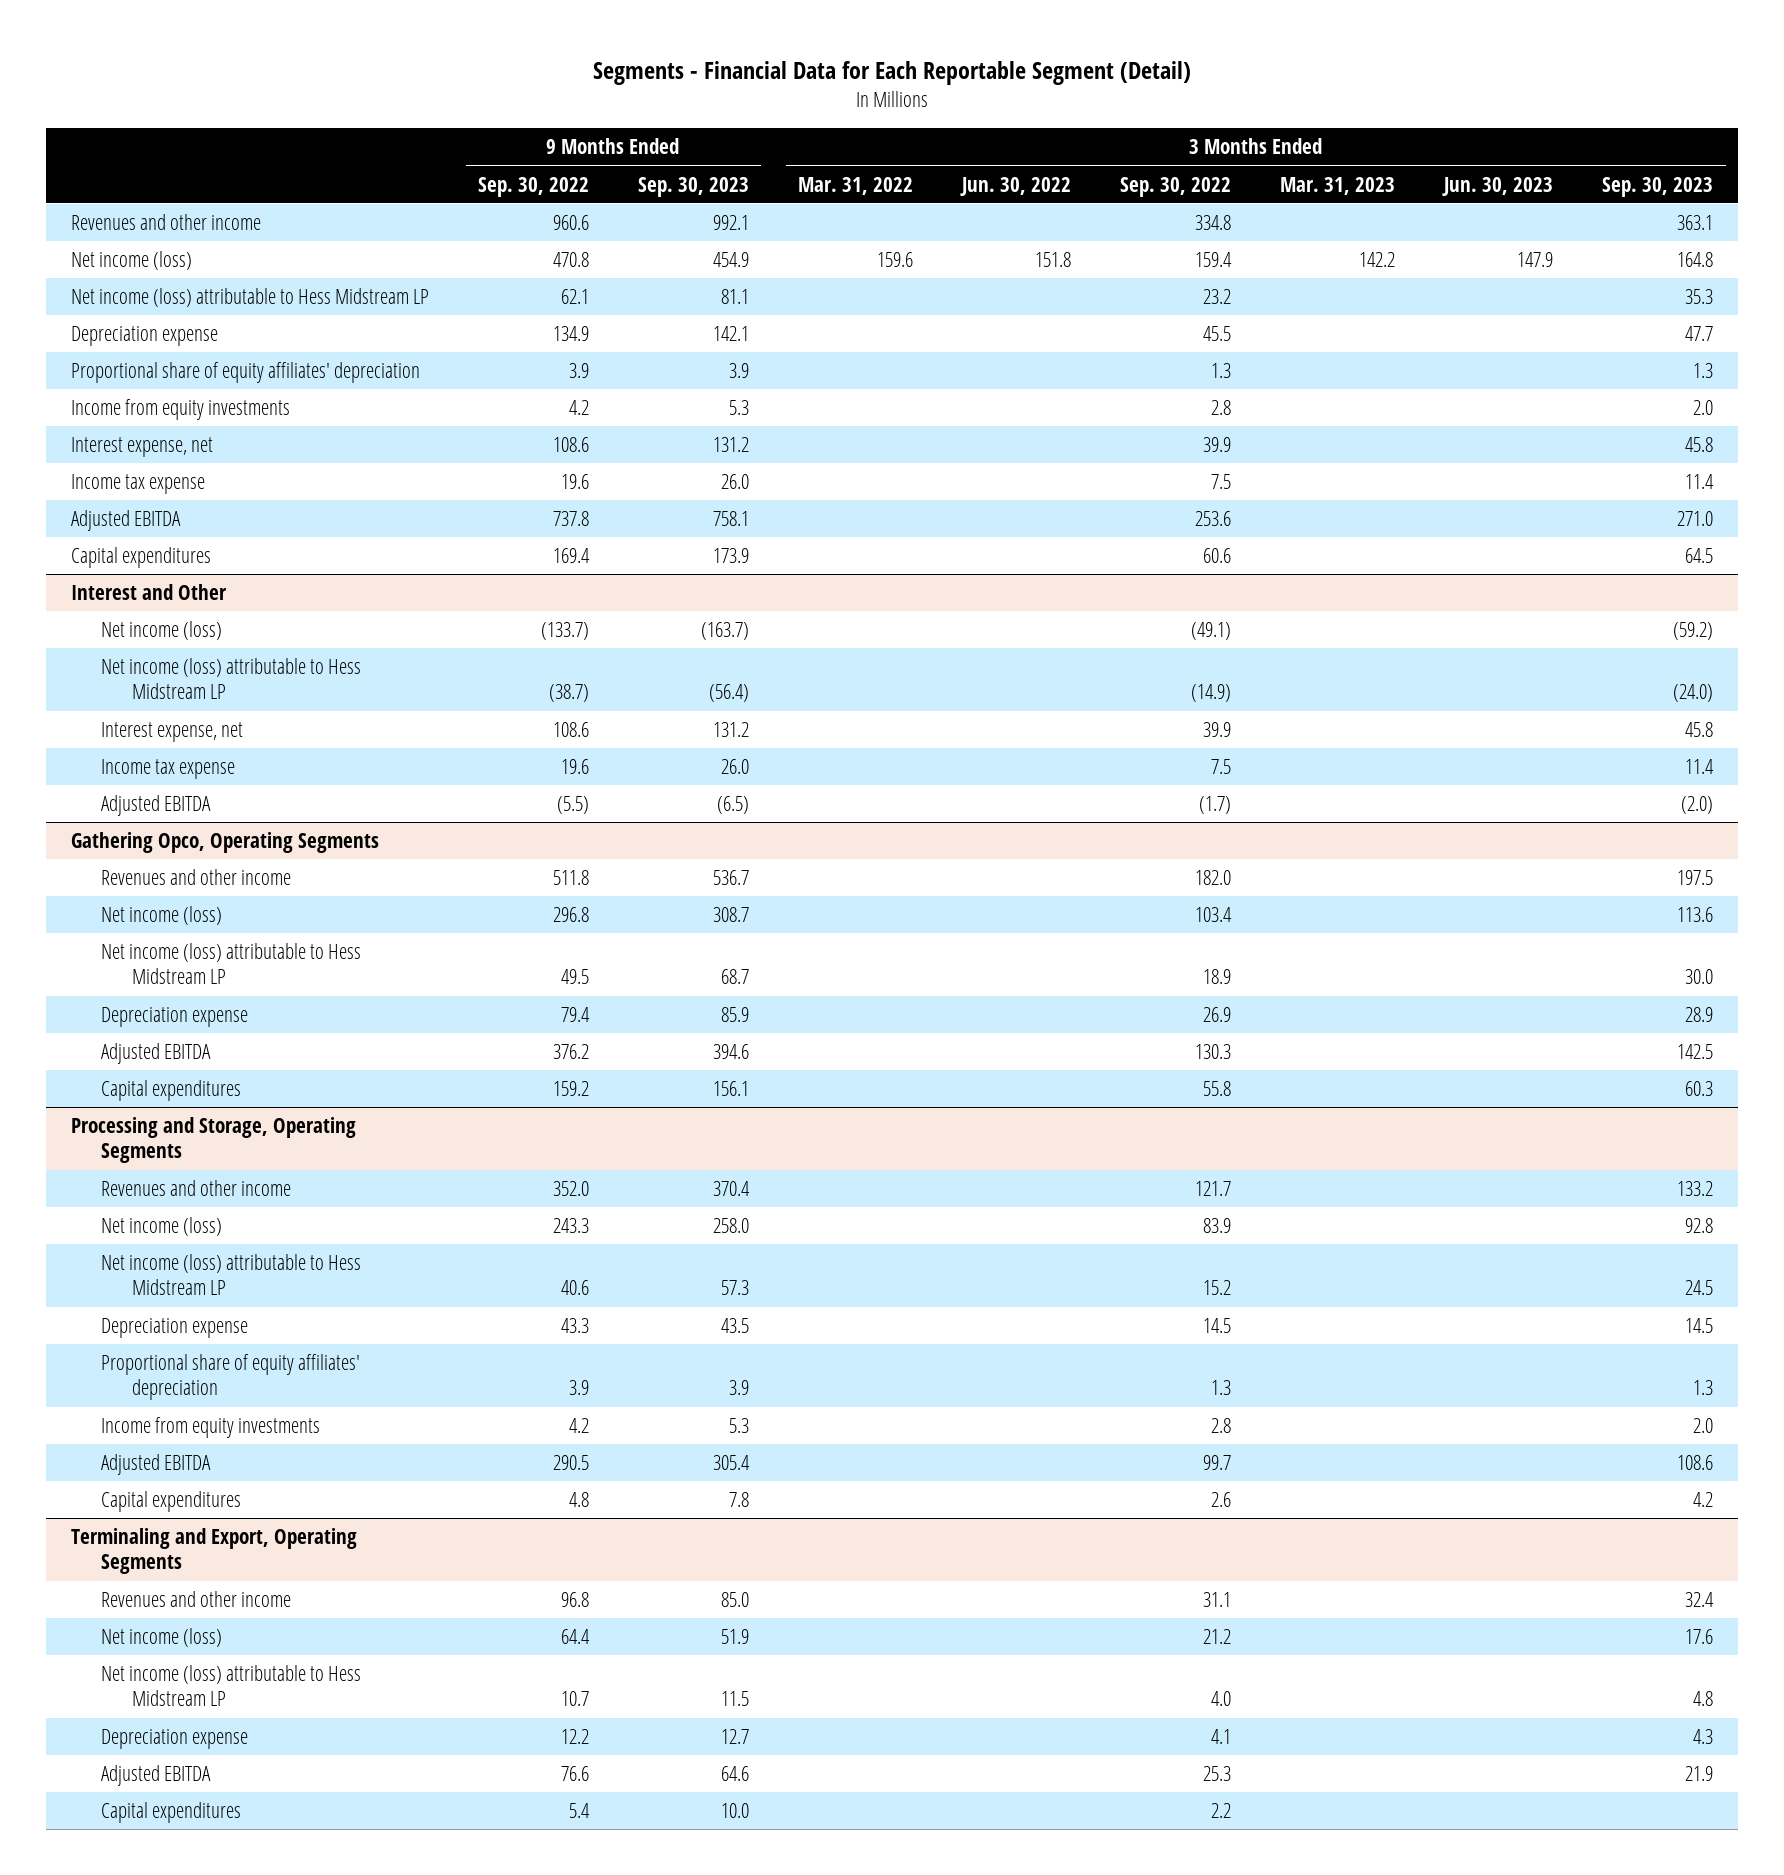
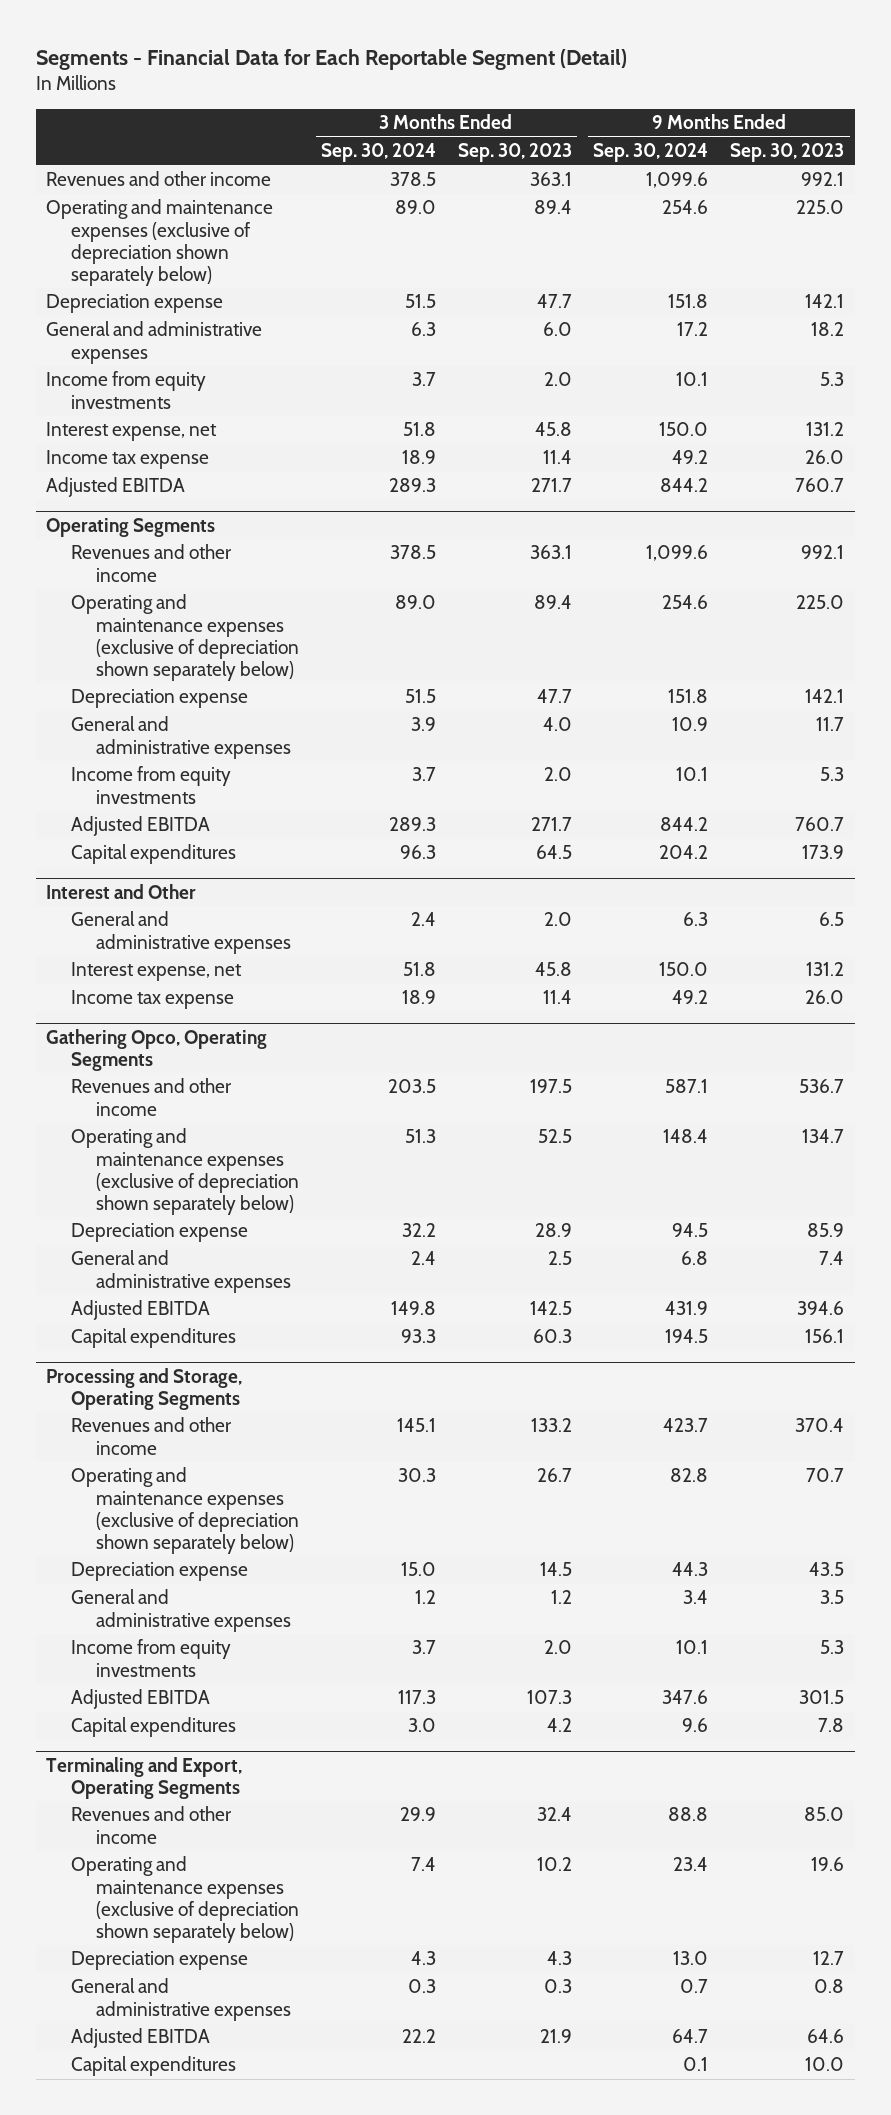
[477,176,589,197] Sep. 30, 2022 -> none
[798,176,914,195] Mar. 31, 2022 -> none
[960,176,1072,196] Jun. 30, 2022 -> none
[1120,176,1232,197] Sep. 30, 2022 -> none
[1280,176,1396,195] Mar. 31, 2023 -> none
[1442,176,1554,196] Jun. 30, 2023 -> none
none -> [320,143,436,163] Sep. 30, 2024
none -> [593,143,709,163] Sep. 30, 2024
[70,251,192,271] Net income (loss) -> none
[70,288,429,308] Net income (loss) attributable to Hess Midstream LP -> none
none -> [46,199,274,287] Operating and maintenance expenses (exclusive of depreciation shown separately below)
[70,362,420,384] Proportional share of equity affiliates' depreciation -> none
none -> [46,321,263,364] General and administrative expenses
[712,511,749,527] 758.1 -> [795,478,845,493] 760.7
[1677,511,1714,527] 271.0 -> [530,478,572,493] 271.7
none -> [46,517,216,537] Operating Segments
none -> [71,544,233,582] Revenues and other income
none -> [71,594,300,682] Operating and maintenance expenses (exclusive of depreciation shown separately below)
none -> [71,689,249,709] Depreciation expense
none -> [71,716,292,759] General and administrative expenses
none -> [71,766,232,804] Income from equity investments
none -> [71,816,211,837] Adjusted EBITDA
[101,621,223,641] Net income (loss) -> none
[101,658,362,700] Net income (loss) attributable to Hess Midstream LP -> none
none -> [71,911,292,954] General and administrative expenses
[101,795,212,817] Adjusted EBITDA -> none
[101,906,223,926] Net income (loss) -> none
[101,943,362,985] Net income (loss) attributable to Hess Midstream LP -> none
none -> [71,1128,300,1216] Operating and maintenance expenses (exclusive of depreciation shown separately below)
none -> [71,1250,292,1293] General and administrative expenses
[101,1217,223,1237] Net income (loss) -> none
[101,1254,362,1296] Net income (loss) attributable to Hess Midstream LP -> none
none -> [71,1467,300,1555] Operating and maintenance expenses (exclusive of depreciation shown separately below)
[101,1354,361,1401] Proportional share of equity affiliates' depreciation -> none
none -> [71,1589,292,1632] General and administrative expenses
[712,1455,750,1471] 305.4 -> [799,1690,845,1705] 301.5
[1677,1455,1714,1471] 108.6 -> [526,1690,572,1705] 107.3
[101,1628,223,1648] Net income (loss) -> none
[101,1665,362,1707] Net income (loss) attributable to Hess Midstream LP -> none
none -> [71,1856,300,1944] Operating and maintenance expenses (exclusive of depreciation shown separately below)
none -> [71,1978,292,2021] General and administrative expenses

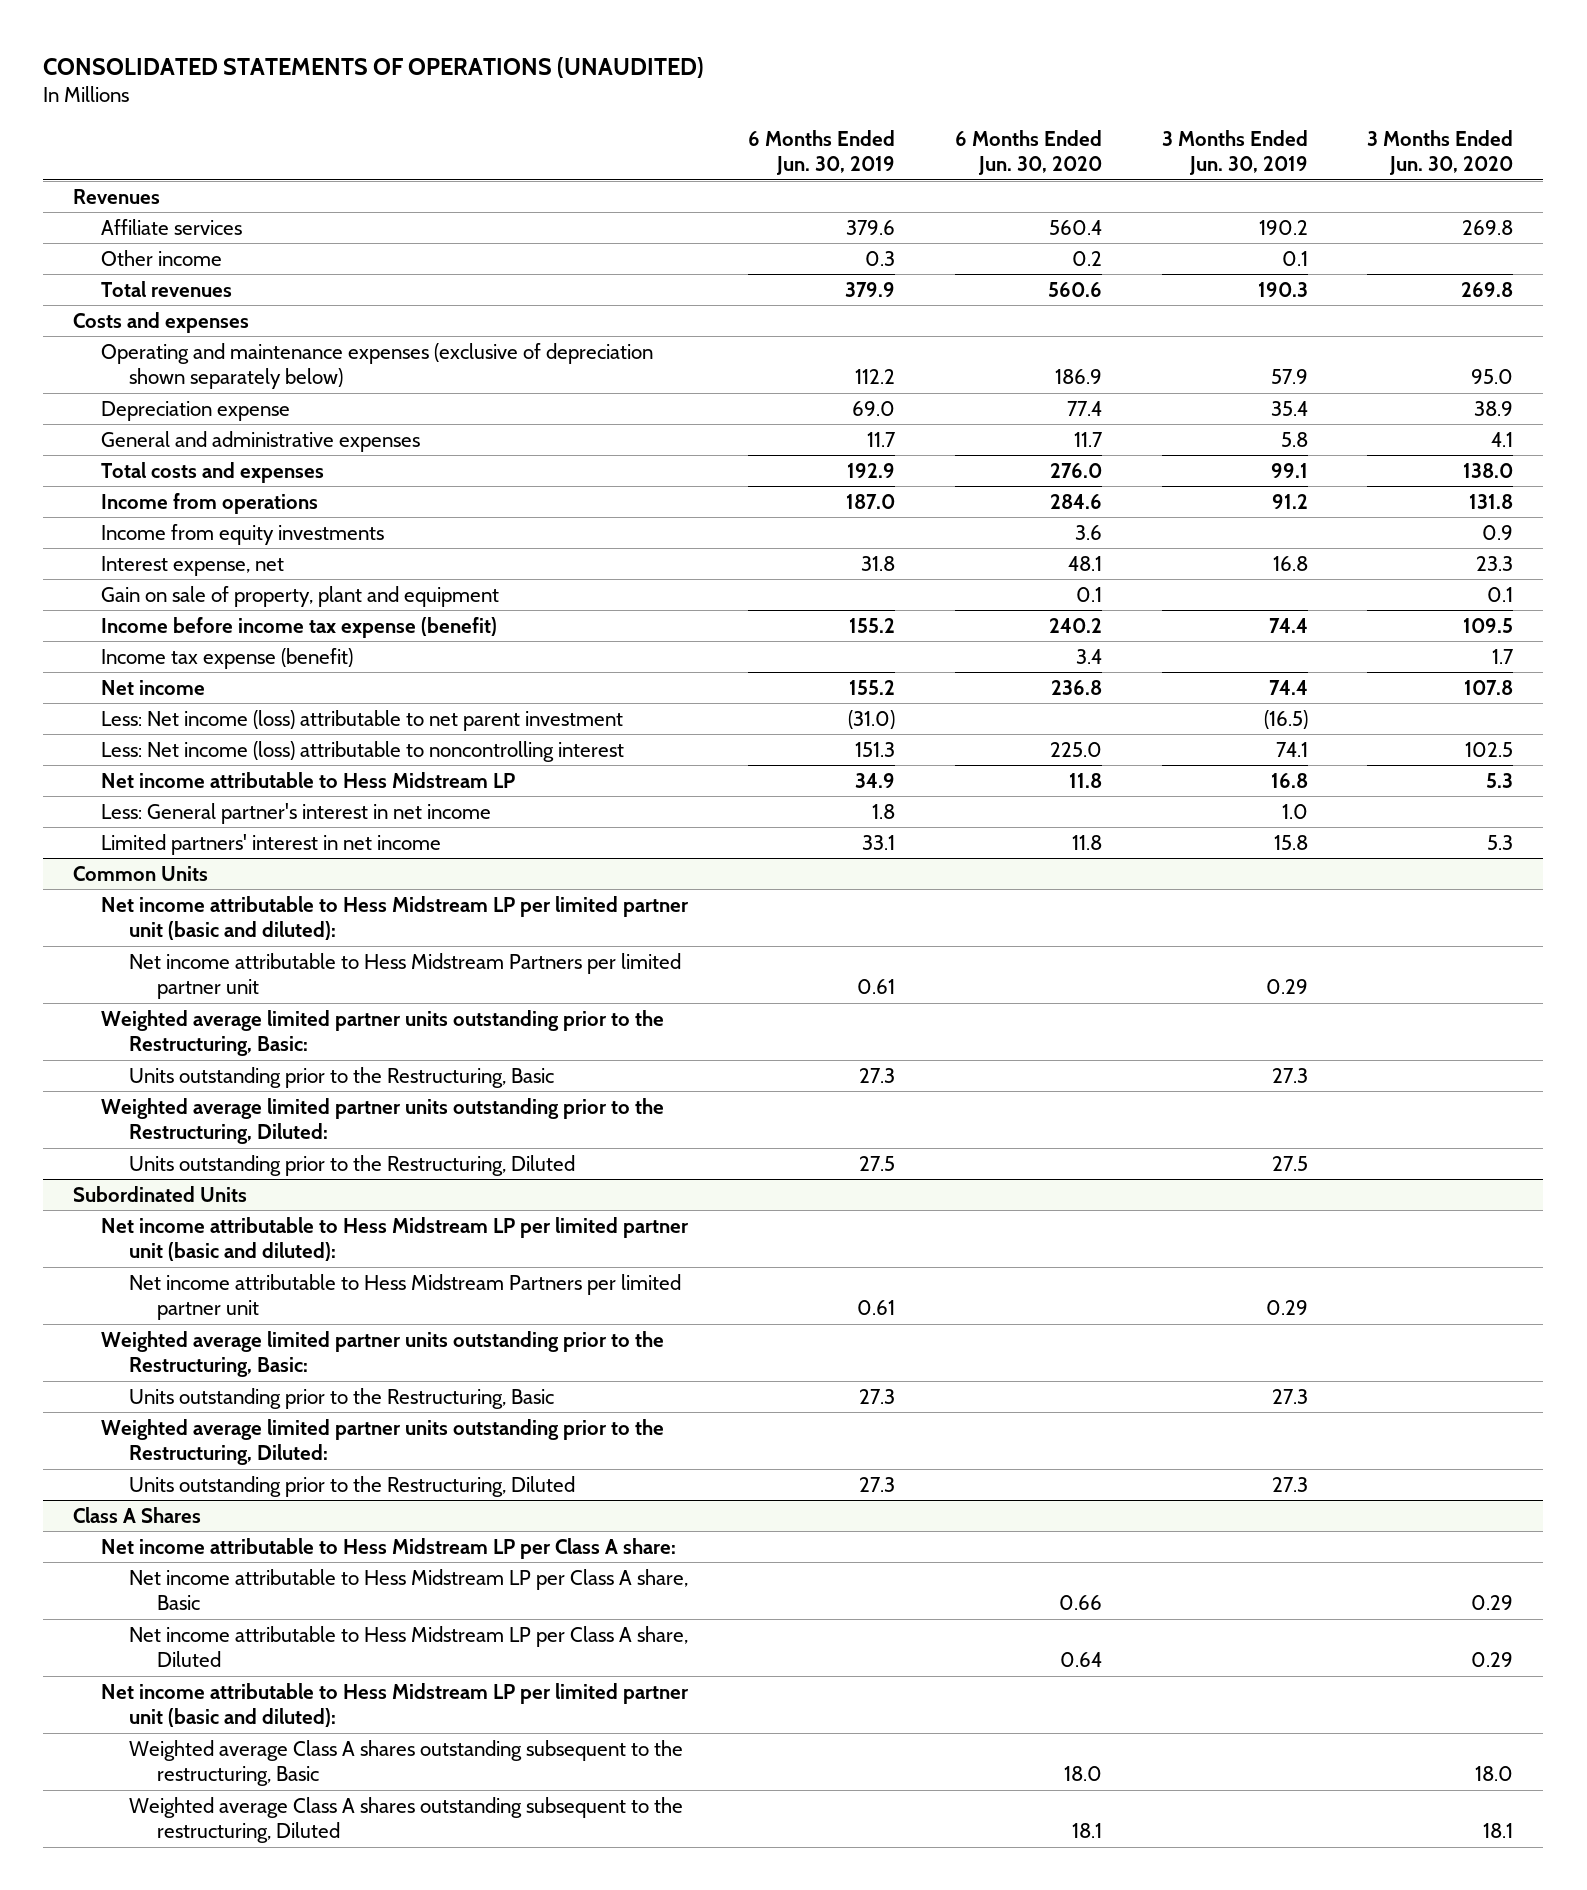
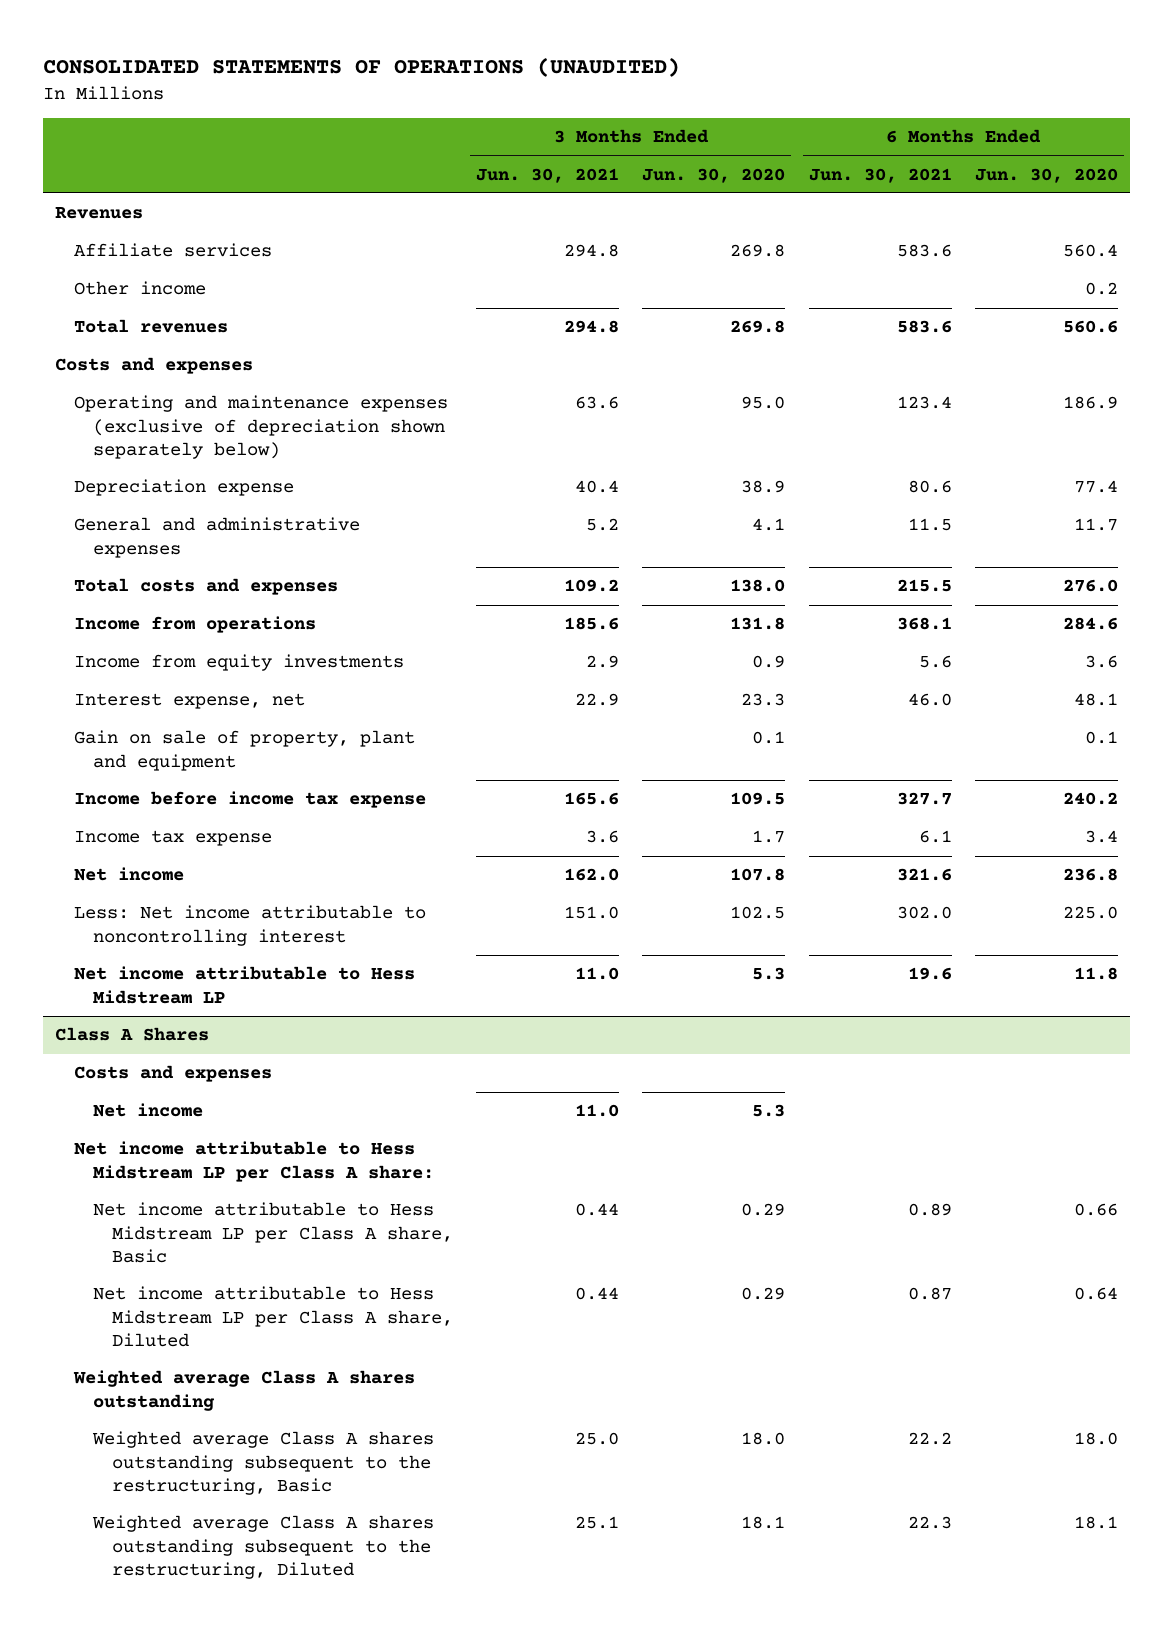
[748,129,896,176] 6 Months Ended Jun. 30, 2019 -> none
[1161,129,1308,176] 3 Months Ended Jun. 30, 2019 -> none
none -> [475,167,619,183] Jun. 30, 2021
none -> [808,167,952,183] Jun. 30, 2021
[101,616,498,638] Income before income tax expense (benefit) -> [73,791,426,809] Income before income tax expense
[101,647,354,669] Income tax expense (benefit) -> [73,830,272,847] Income tax expense
[101,709,624,731] Less: Net income (loss) attributable to net parent investment -> none
[101,740,625,762] Less: Net income (loss) attributable to noncontrolling interest -> [73,905,426,946] Less: Net income attributable to noncontrolling interest
[101,802,492,824] Less: General partner's interest in net income -> none
[101,833,442,855] Limited partners' interest in net income -> none
[73,865,209,881] Common Units -> none
[101,895,690,941] Net income attributable to Hess Midstream LP per limited partner unit (basic and diluted): -> none
[129,952,682,1000] Net income attributable to Hess Midstream Partners per limited partner unit -> none
[101,1009,665,1057] Weighted average limited partner units outstanding prior to the Restructuring, Basic: -> none
[129,1066,555,1088] Units outstanding prior to the Restructuring, Basic -> none
[101,1097,665,1145] Weighted average limited partner units outstanding prior to the Restructuring, Diluted: -> none
[129,1154,576,1176] Units outstanding prior to the Restructuring, Diluted -> none
[73,1185,248,1202] Subordinated Units -> none
[101,1216,690,1262] Net income attributable to Hess Midstream LP per limited partner unit (basic and diluted): -> none
[129,1273,682,1321] Net income attributable to Hess Midstream Partners per limited partner unit -> none
[101,1330,665,1378] Weighted average limited partner units outstanding prior to the Restructuring, Basic: -> none
[129,1387,555,1409] Units outstanding prior to the Restructuring, Basic -> none
[101,1418,665,1466] Weighted average limited partner units outstanding prior to the Restructuring, Diluted: -> none
[129,1475,576,1497] Units outstanding prior to the Restructuring, Diluted -> none
none -> [73,1065,272,1083] Costs and expenses
none -> [92,1103,203,1118] Net income
[101,1682,690,1728] Net income attributable to Hess Midstream LP per limited partner unit (basic and diluted): -> [72,1370,415,1411] Weighted average Class A shares outstanding

